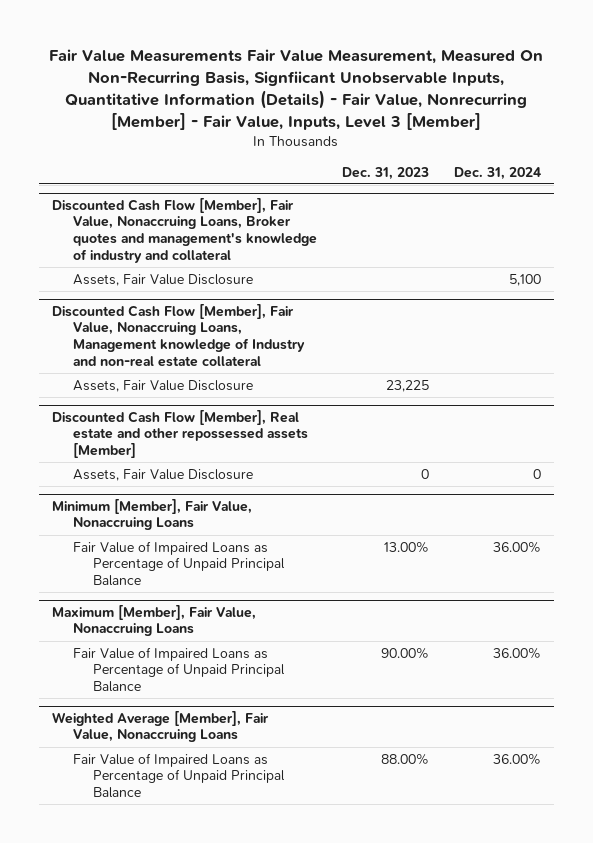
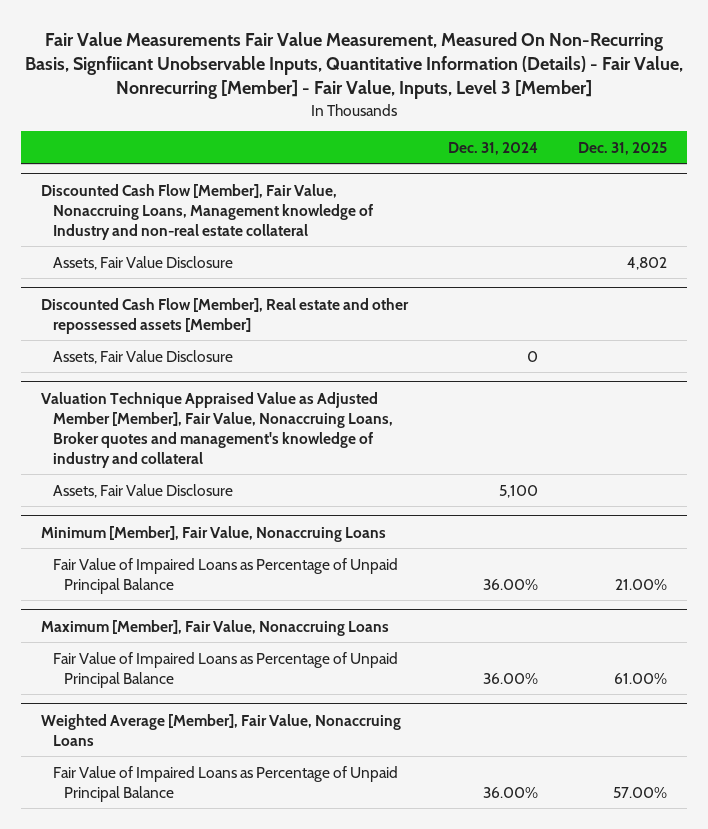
[341,166,429,180] Dec. 31, 2023 -> none
none -> [578,141,668,155] Dec. 31, 2025
[51,197,317,263] Discounted Cash Flow [Member], Fair Value, Nonaccruing Loans, Broker quotes and management's knowledge of industry and collateral -> none
[72,273,253,286] Assets, Fair Value Disclosure -> none
none -> [41,391,393,468] Valuation Technique Appraised Value as Adjusted Member [Member], Fair Value, Nonaccruing Loans, Broker quotes and management's knowledge of industry and collateral
none -> [52,483,233,498] Assets, Fair Value Disclosure

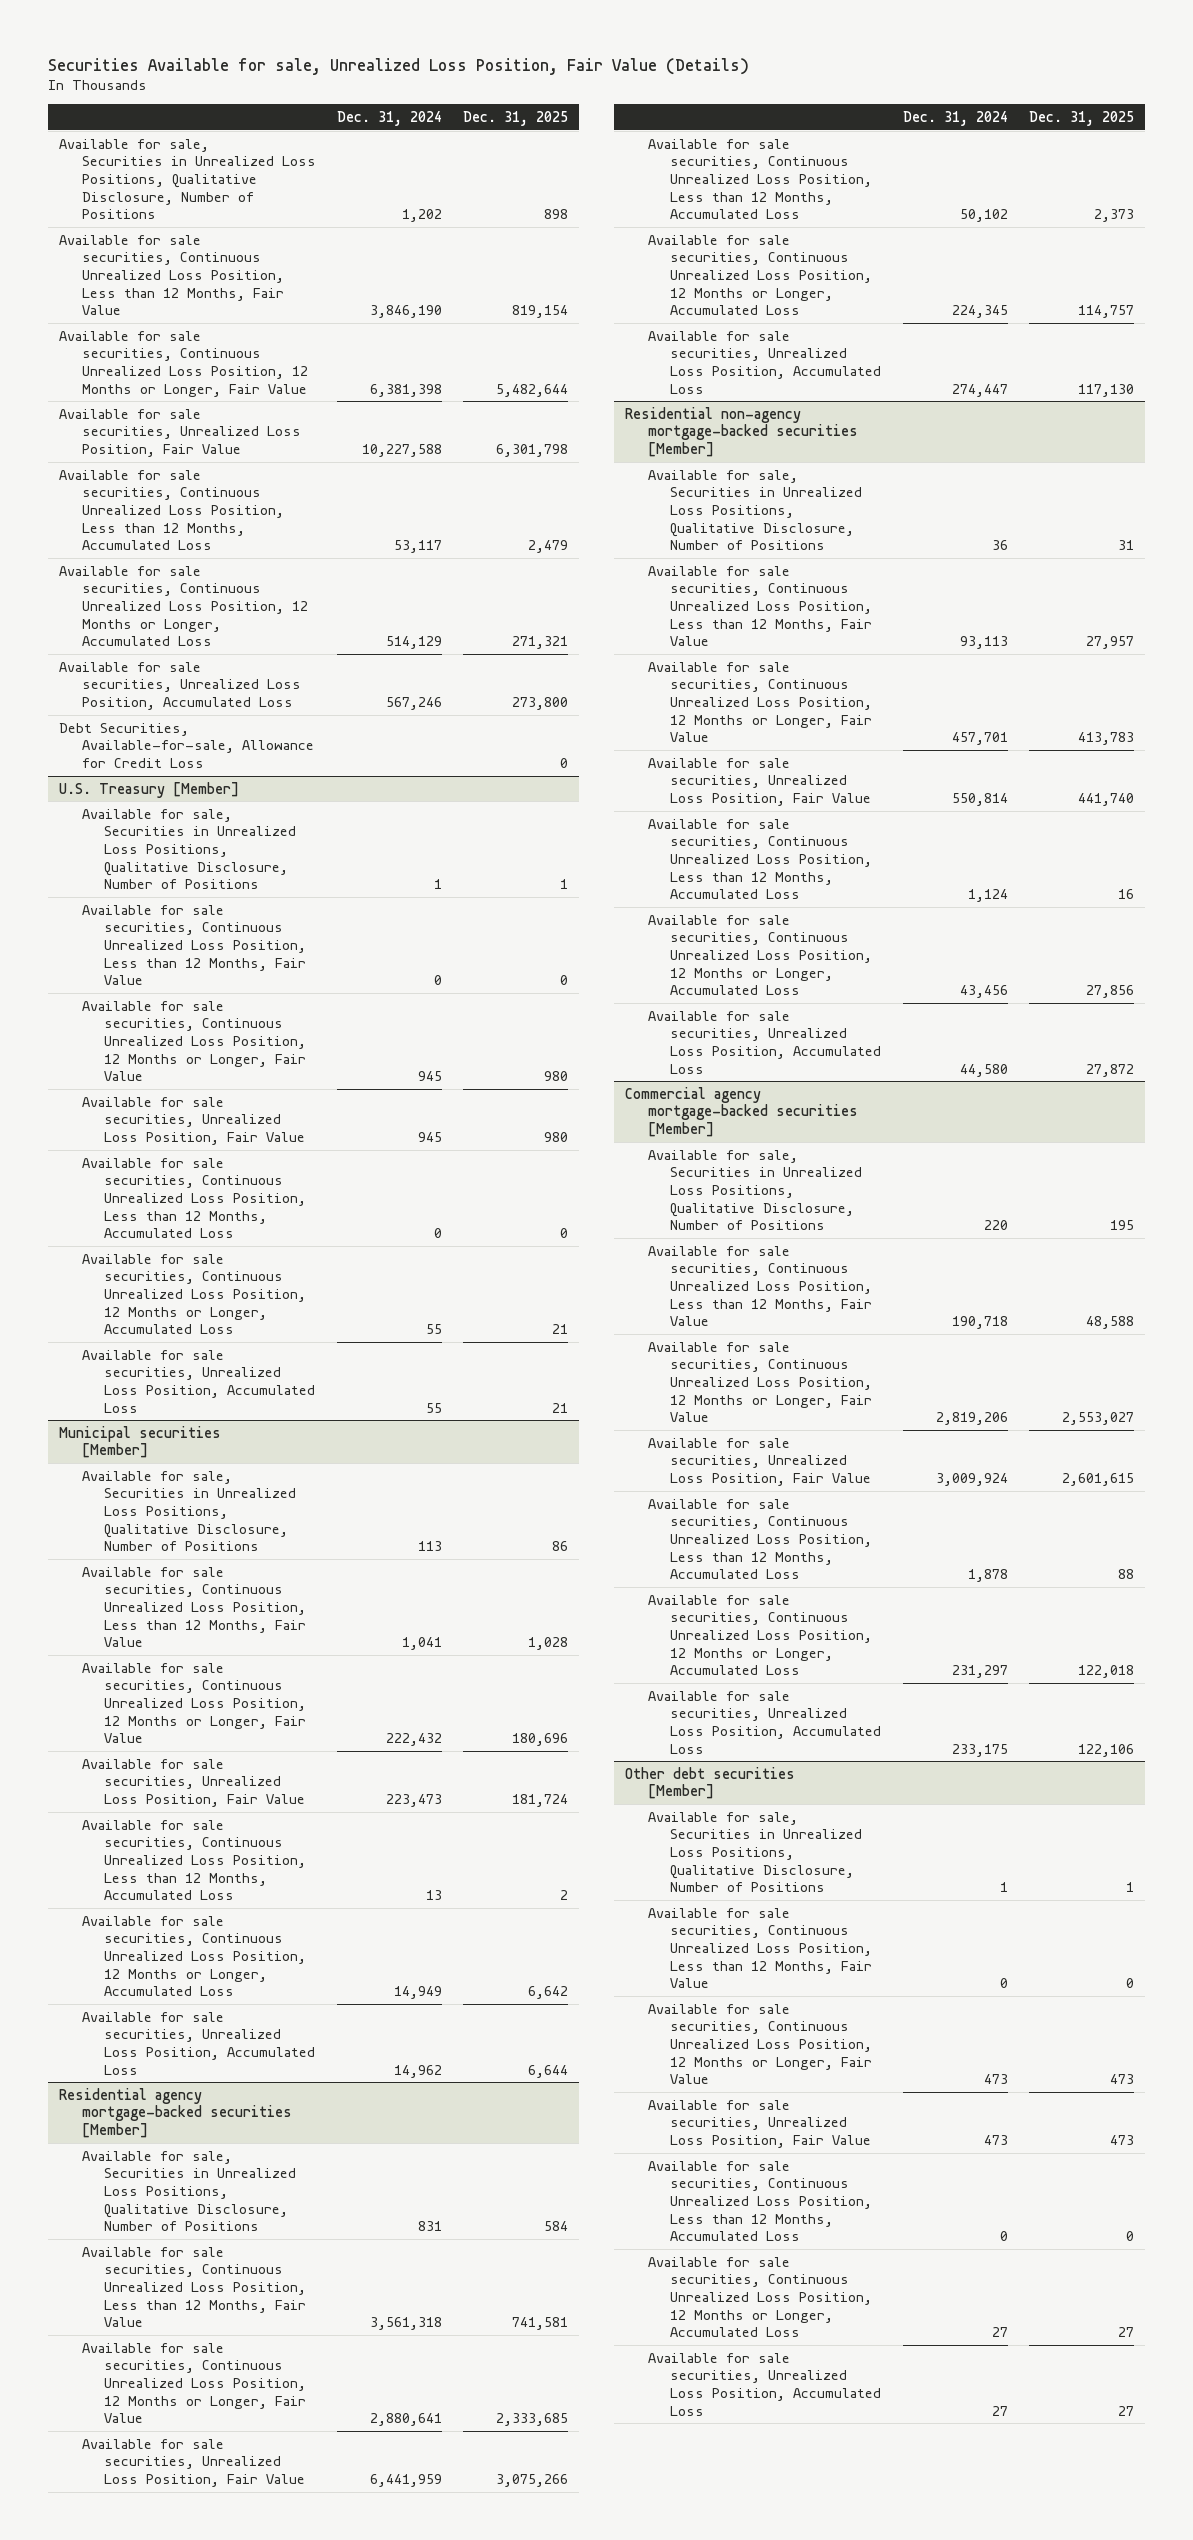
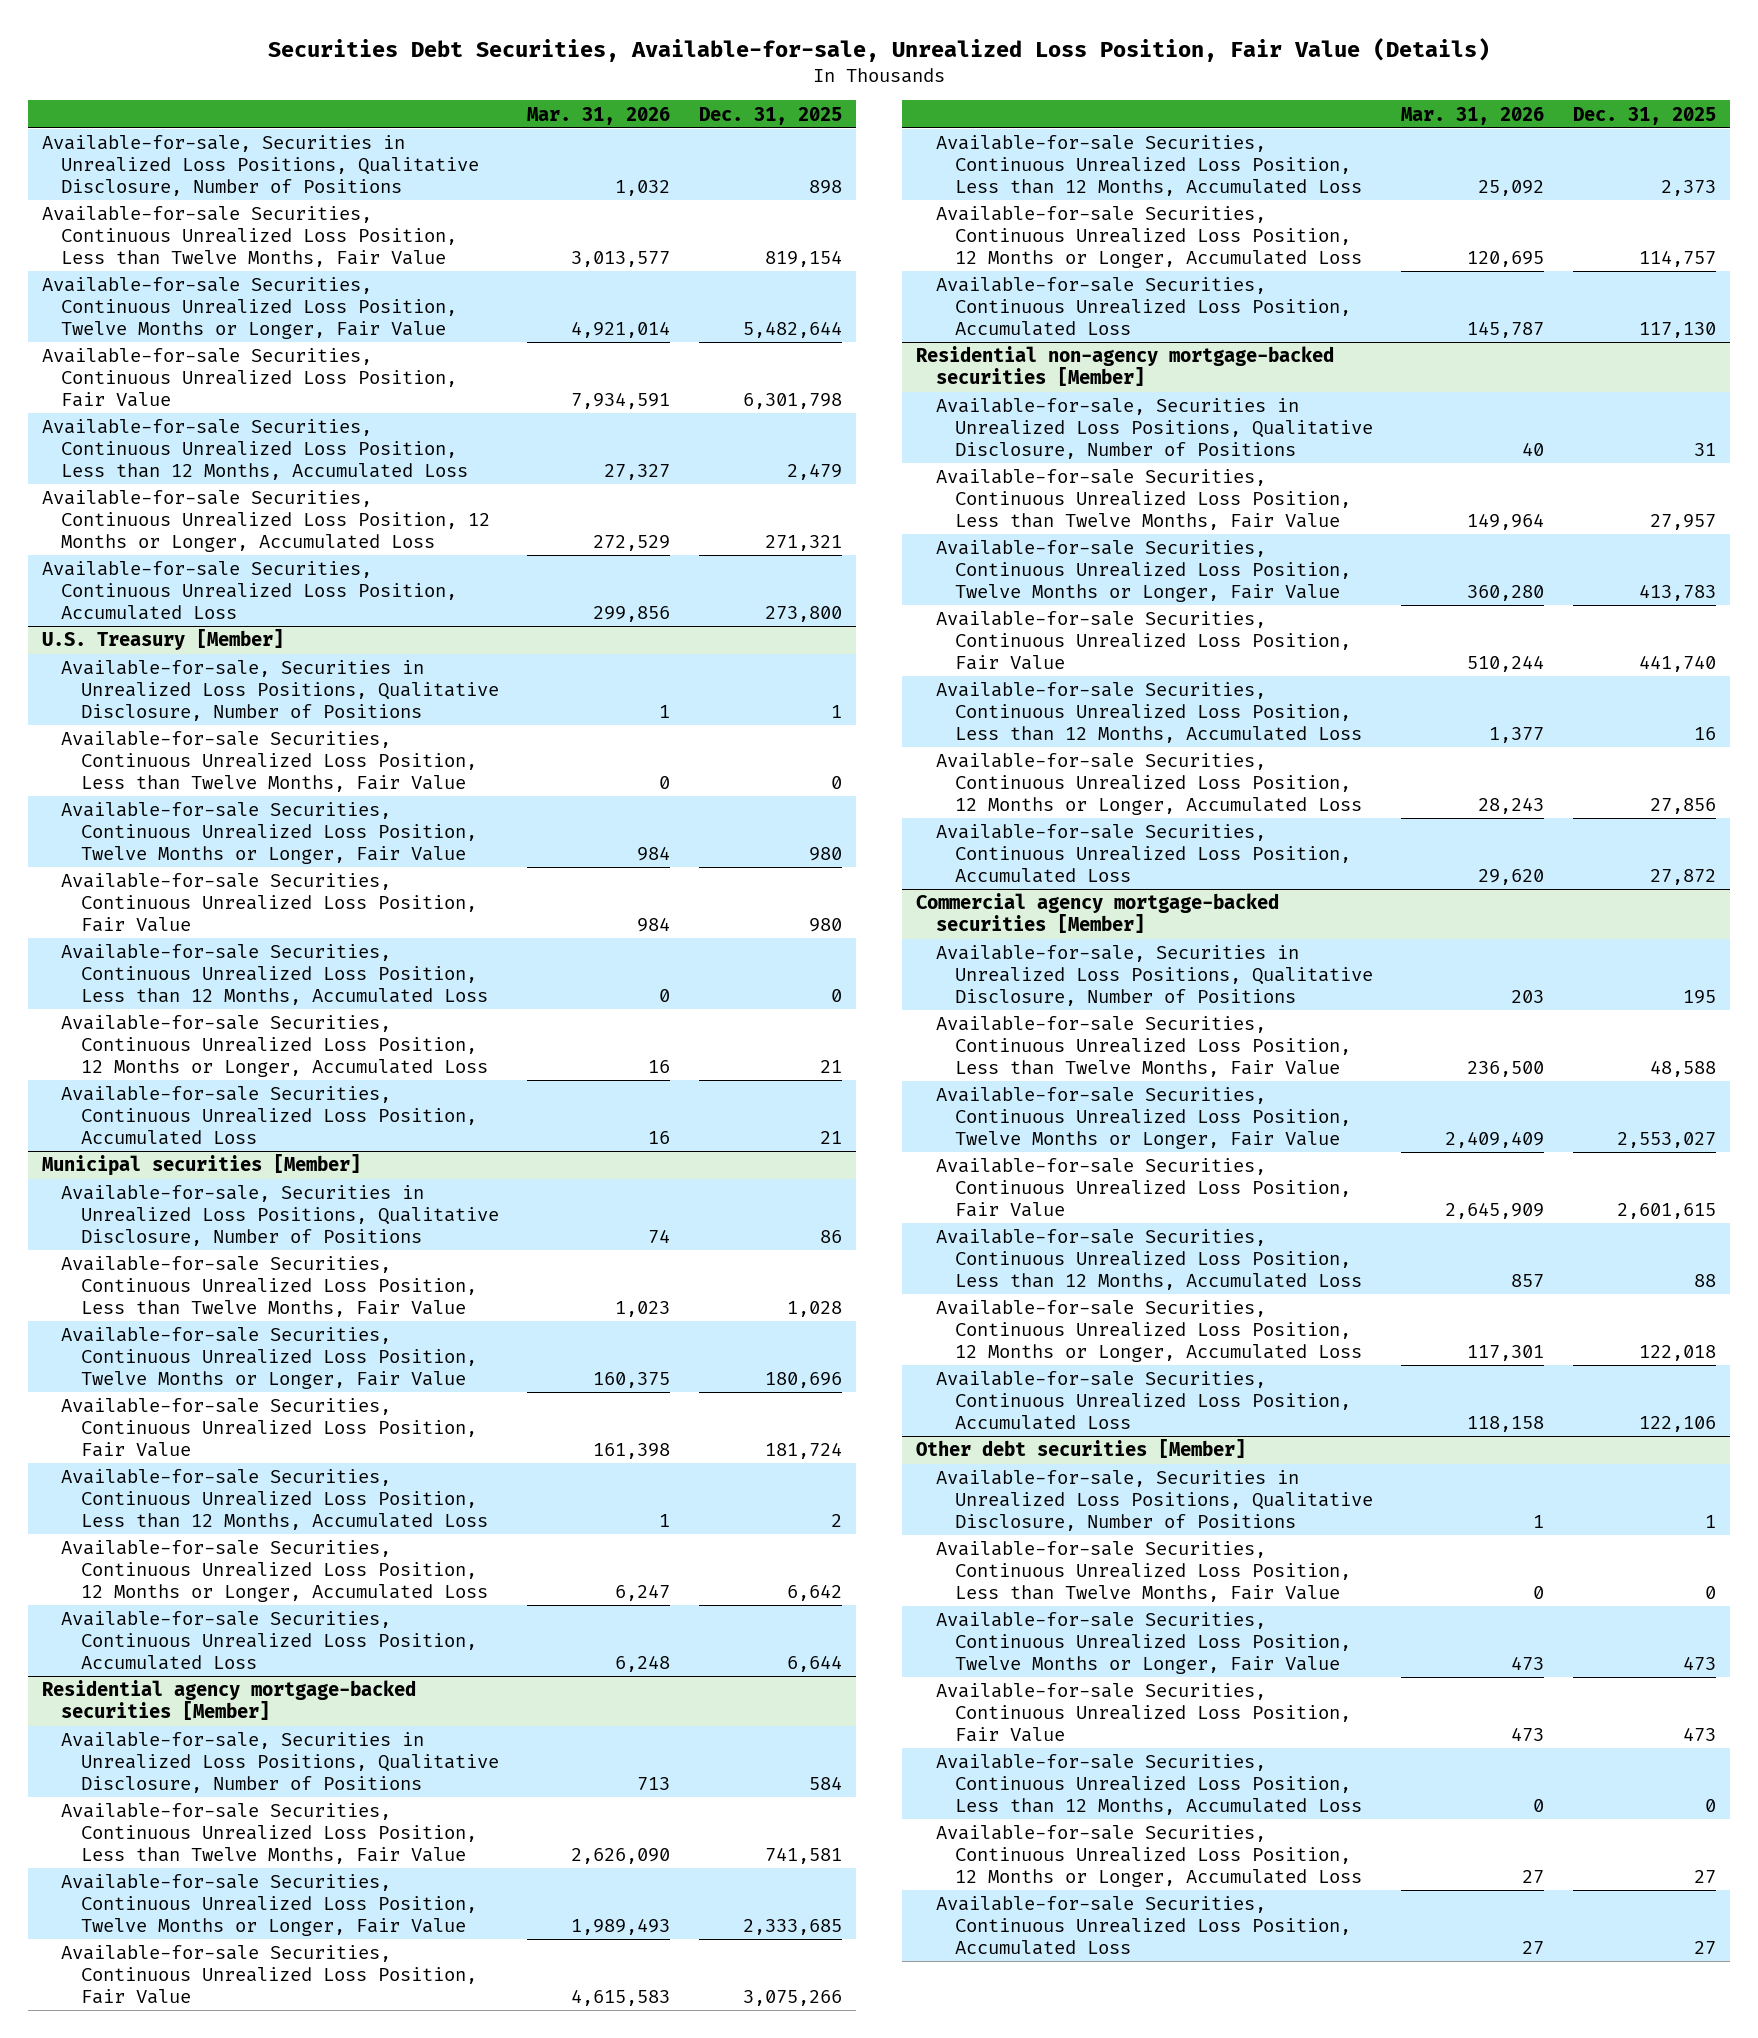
[48,57,750,75] Securities Available for sale, Unrealized Loss Position, Fair Value (Details) -> [268,37,1491,62] Securities Debt Securities, Available-for-sale, Unrealized Loss Position, Fair Value (Details)
[336,110,442,126] Dec. 31, 2024 -> none
none -> [527,106,671,125] Mar. 31, 2026
[59,722,314,768] Debt Securities, Available-for-sale, Allowance for Credit Loss -> none
[59,138,316,220] Available for sale, Securities in Unrealized Loss Positions, Qualitative Disclosure, Number of Positions -> [42,135,480,196] Available-for-sale, Securities in Unrealized Loss Positions, Qualitative Disclosure, Number of Positions
[59,234,284,316] Available for sale securities, Continuous Unrealized Loss Position, Less than 12 Months, Fair Value -> [42,206,458,267] Available-for-sale Securities, Continuous Unrealized Loss Position, Less than Twelve Months, Fair Value
[59,330,308,397] Available for sale securities, Continuous Unrealized Loss Position, 12 Months or Longer, Fair Value -> [42,277,458,339] Available-for-sale Securities, Continuous Unrealized Loss Position, Twelve Months or Longer, Fair Value
[59,408,301,457] Available for sale securities, Unrealized Loss Position, Fair Value -> [42,348,458,407] Available-for-sale Securities, Continuous Unrealized Loss Position, Fair Value
[59,469,284,551] Available for sale securities, Continuous Unrealized Loss Position, Less than 12 Months, Accumulated Loss -> [42,419,469,480] Available-for-sale Securities, Continuous Unrealized Loss Position, Less than 12 Months, Accumulated Loss
[59,565,308,647] Available for sale securities, Continuous Unrealized Loss Position, 12 Months or Longer, Accumulated Loss -> [42,490,491,552] Available-for-sale Securities, Continuous Unrealized Loss Position, 12 Months or Longer, Accumulated Loss
[59,661,301,710] Available for sale securities, Unrealized Loss Position, Accumulated Loss -> [42,561,458,620] Available-for-sale Securities, Continuous Unrealized Loss Position, Accumulated Loss
[81,808,297,890] Available for sale, Securities in Unrealized Loss Positions, Qualitative Disclosure, Number of Positions -> [61,660,499,721] Available-for-sale, Securities in Unrealized Loss Positions, Qualitative Disclosure, Number of Positions
[81,904,307,986] Available for sale securities, Continuous Unrealized Loss Position, Less than 12 Months, Fair Value -> [61,731,477,792] Available-for-sale Securities, Continuous Unrealized Loss Position, Less than Twelve Months, Fair Value
[81,1000,307,1082] Available for sale securities, Continuous Unrealized Loss Position, 12 Months or Longer, Fair Value -> [61,802,477,864] Available-for-sale Securities, Continuous Unrealized Loss Position, Twelve Months or Longer, Fair Value
[81,1096,306,1145] Available for sale securities, Unrealized Loss Position, Fair Value -> [61,873,477,932] Available-for-sale Securities, Continuous Unrealized Loss Position, Fair Value
[81,1157,307,1239] Available for sale securities, Continuous Unrealized Loss Position, Less than 12 Months, Accumulated Loss -> [61,944,488,1005] Available-for-sale Securities, Continuous Unrealized Loss Position, Less than 12 Months, Accumulated Loss
[81,1253,307,1335] Available for sale securities, Continuous Unrealized Loss Position, 12 Months or Longer, Accumulated Loss -> [61,1015,488,1077] Available-for-sale Securities, Continuous Unrealized Loss Position, 12 Months or Longer, Accumulated Loss
[81,1349,316,1413] Available for sale securities, Unrealized Loss Position, Accumulated Loss -> [61,1086,477,1145] Available-for-sale Securities, Continuous Unrealized Loss Position, Accumulated Loss
[81,1470,297,1552] Available for sale, Securities in Unrealized Loss Positions, Qualitative Disclosure, Number of Positions -> [61,1185,499,1246] Available-for-sale, Securities in Unrealized Loss Positions, Qualitative Disclosure, Number of Positions
[81,1566,307,1648] Available for sale securities, Continuous Unrealized Loss Position, Less than 12 Months, Fair Value -> [61,1256,477,1317] Available-for-sale Securities, Continuous Unrealized Loss Position, Less than Twelve Months, Fair Value
[81,1662,307,1744] Available for sale securities, Continuous Unrealized Loss Position, 12 Months or Longer, Fair Value -> [61,1327,477,1389] Available-for-sale Securities, Continuous Unrealized Loss Position, Twelve Months or Longer, Fair Value
[81,1758,306,1807] Available for sale securities, Unrealized Loss Position, Fair Value -> [61,1398,477,1457] Available-for-sale Securities, Continuous Unrealized Loss Position, Fair Value
[81,1819,307,1901] Available for sale securities, Continuous Unrealized Loss Position, Less than 12 Months, Accumulated Loss -> [61,1469,488,1530] Available-for-sale Securities, Continuous Unrealized Loss Position, Less than 12 Months, Accumulated Loss
[81,1915,307,1997] Available for sale securities, Continuous Unrealized Loss Position, 12 Months or Longer, Accumulated Loss -> [61,1540,488,1602] Available-for-sale Securities, Continuous Unrealized Loss Position, 12 Months or Longer, Accumulated Loss
[81,2011,316,2075] Available for sale securities, Unrealized Loss Position, Accumulated Loss -> [61,1611,477,1670] Available-for-sale Securities, Continuous Unrealized Loss Position, Accumulated Loss
[81,2150,297,2232] Available for sale, Securities in Unrealized Loss Positions, Qualitative Disclosure, Number of Positions -> [61,1732,499,1793] Available-for-sale, Securities in Unrealized Loss Positions, Qualitative Disclosure, Number of Positions
[81,2246,307,2328] Available for sale securities, Continuous Unrealized Loss Position, Less than 12 Months, Fair Value -> [61,1803,477,1864] Available-for-sale Securities, Continuous Unrealized Loss Position, Less than Twelve Months, Fair Value
[81,2342,307,2424] Available for sale securities, Continuous Unrealized Loss Position, 12 Months or Longer, Fair Value -> [61,1874,477,1936] Available-for-sale Securities, Continuous Unrealized Loss Position, Twelve Months or Longer, Fair Value
[81,2438,306,2487] Available for sale securities, Unrealized Loss Position, Fair Value -> [61,1945,477,2004] Available-for-sale Securities, Continuous Unrealized Loss Position, Fair Value
[647,138,873,220] Available for sale securities, Continuous Unrealized Loss Position, Less than 12 Months, Accumulated Loss -> [935,135,1362,196] Available-for-sale Securities, Continuous Unrealized Loss Position, Less than 12 Months, Accumulated Loss
[647,234,873,316] Available for sale securities, Continuous Unrealized Loss Position, 12 Months or Longer, Accumulated Loss -> [935,206,1362,268] Available-for-sale Securities, Continuous Unrealized Loss Position, 12 Months or Longer, Accumulated Loss
[647,330,882,394] Available for sale securities, Unrealized Loss Position, Accumulated Loss -> [935,277,1351,336] Available-for-sale Securities, Continuous Unrealized Loss Position, Accumulated Loss
[647,469,863,551] Available for sale, Securities in Unrealized Loss Positions, Qualitative Disclosure, Number of Positions -> [935,398,1373,459] Available-for-sale, Securities in Unrealized Loss Positions, Qualitative Disclosure, Number of Positions
[647,565,873,647] Available for sale securities, Continuous Unrealized Loss Position, Less than 12 Months, Fair Value -> [935,469,1351,530] Available-for-sale Securities, Continuous Unrealized Loss Position, Less than Twelve Months, Fair Value
[647,661,873,743] Available for sale securities, Continuous Unrealized Loss Position, 12 Months or Longer, Fair Value -> [935,540,1351,602] Available-for-sale Securities, Continuous Unrealized Loss Position, Twelve Months or Longer, Fair Value
[647,757,872,806] Available for sale securities, Unrealized Loss Position, Fair Value -> [935,611,1351,670] Available-for-sale Securities, Continuous Unrealized Loss Position, Fair Value
[647,818,873,900] Available for sale securities, Continuous Unrealized Loss Position, Less than 12 Months, Accumulated Loss -> [935,682,1362,743] Available-for-sale Securities, Continuous Unrealized Loss Position, Less than 12 Months, Accumulated Loss
[647,914,873,996] Available for sale securities, Continuous Unrealized Loss Position, 12 Months or Longer, Accumulated Loss -> [935,753,1362,815] Available-for-sale Securities, Continuous Unrealized Loss Position, 12 Months or Longer, Accumulated Loss
[647,1010,882,1074] Available for sale securities, Unrealized Loss Position, Accumulated Loss -> [935,824,1351,883] Available-for-sale Securities, Continuous Unrealized Loss Position, Accumulated Loss
[647,1149,863,1231] Available for sale, Securities in Unrealized Loss Positions, Qualitative Disclosure, Number of Positions -> [935,945,1373,1006] Available-for-sale, Securities in Unrealized Loss Positions, Qualitative Disclosure, Number of Positions
[647,1245,873,1327] Available for sale securities, Continuous Unrealized Loss Position, Less than 12 Months, Fair Value -> [935,1016,1351,1077] Available-for-sale Securities, Continuous Unrealized Loss Position, Less than Twelve Months, Fair Value
[647,1341,873,1423] Available for sale securities, Continuous Unrealized Loss Position, 12 Months or Longer, Fair Value -> [935,1087,1351,1149] Available-for-sale Securities, Continuous Unrealized Loss Position, Twelve Months or Longer, Fair Value
[647,1437,872,1486] Available for sale securities, Unrealized Loss Position, Fair Value -> [935,1158,1351,1217] Available-for-sale Securities, Continuous Unrealized Loss Position, Fair Value
[647,1498,873,1580] Available for sale securities, Continuous Unrealized Loss Position, Less than 12 Months, Accumulated Loss -> [935,1229,1362,1290] Available-for-sale Securities, Continuous Unrealized Loss Position, Less than 12 Months, Accumulated Loss
[647,1594,873,1676] Available for sale securities, Continuous Unrealized Loss Position, 12 Months or Longer, Accumulated Loss -> [935,1300,1362,1362] Available-for-sale Securities, Continuous Unrealized Loss Position, 12 Months or Longer, Accumulated Loss
[647,1690,882,1754] Available for sale securities, Unrealized Loss Position, Accumulated Loss -> [935,1371,1351,1430] Available-for-sale Securities, Continuous Unrealized Loss Position, Accumulated Loss
[647,1811,863,1893] Available for sale, Securities in Unrealized Loss Positions, Qualitative Disclosure, Number of Positions -> [935,1470,1373,1531] Available-for-sale, Securities in Unrealized Loss Positions, Qualitative Disclosure, Number of Positions
[647,1907,873,1989] Available for sale securities, Continuous Unrealized Loss Position, Less than 12 Months, Fair Value -> [935,1541,1351,1602] Available-for-sale Securities, Continuous Unrealized Loss Position, Less than Twelve Months, Fair Value
[647,2003,873,2085] Available for sale securities, Continuous Unrealized Loss Position, 12 Months or Longer, Fair Value -> [935,1612,1351,1674] Available-for-sale Securities, Continuous Unrealized Loss Position, Twelve Months or Longer, Fair Value
[647,2099,872,2148] Available for sale securities, Unrealized Loss Position, Fair Value -> [935,1683,1351,1742] Available-for-sale Securities, Continuous Unrealized Loss Position, Fair Value
[647,2160,873,2242] Available for sale securities, Continuous Unrealized Loss Position, Less than 12 Months, Accumulated Loss -> [935,1754,1362,1815] Available-for-sale Securities, Continuous Unrealized Loss Position, Less than 12 Months, Accumulated Loss
[647,2256,873,2338] Available for sale securities, Continuous Unrealized Loss Position, 12 Months or Longer, Accumulated Loss -> [935,1825,1362,1887] Available-for-sale Securities, Continuous Unrealized Loss Position, 12 Months or Longer, Accumulated Loss
[647,2352,882,2416] Available for sale securities, Unrealized Loss Position, Accumulated Loss -> [935,1896,1351,1955] Available-for-sale Securities, Continuous Unrealized Loss Position, Accumulated Loss

